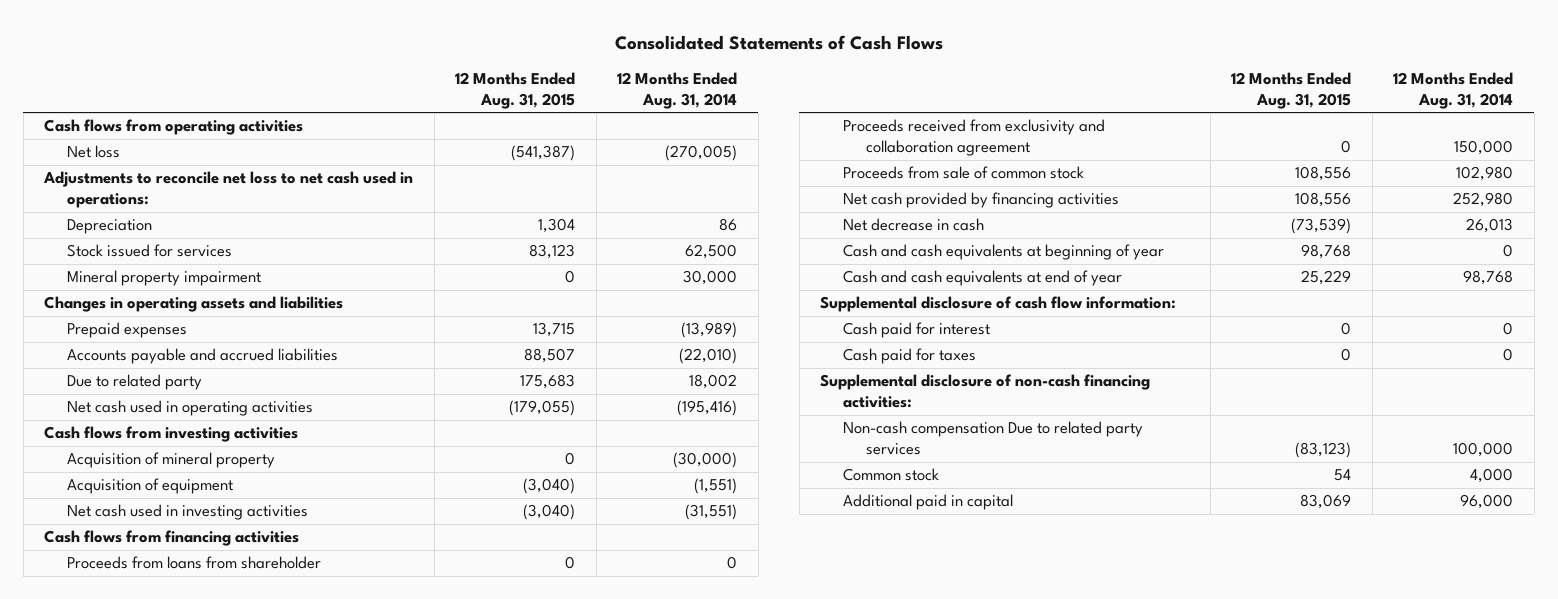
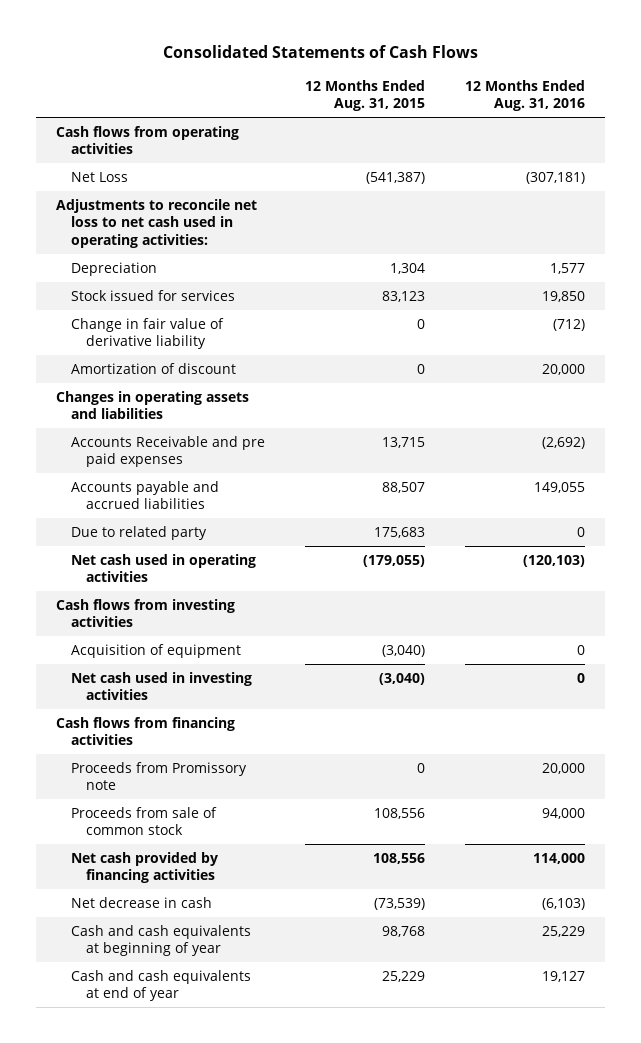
[617,71,738,109] 12 Months Ended Aug. 31, 2014 -> none
none -> [465,79,586,112] 12 Months Ended Aug. 31, 2016
[67,145,121,159] Net loss -> [71,171,129,182] Net Loss
[43,171,414,209] Adjustments to reconcile net loss to net cash used in operations: -> [56,198,258,248] Adjustments to reconcile net loss to net cash used in operating activities:
[67,270,262,287] Mineral property impairment -> none
none -> [71,317,225,350] Change in fair value of derivative liability
none -> [71,362,237,374] Amortization of discount
[67,322,188,339] Prepaid expenses -> [71,435,266,468] Accounts Receivable and pre paid expenses
[67,452,276,469] Acquisition of mineral property -> none
[67,556,322,570] Proceeds from loans from shareholder -> none
[843,119,1106,157] Proceeds received from exclusivity and collaboration agreement -> none
none -> [71,761,248,791] Proceeds from Promissory note
[820,296,1177,313] Supplemental disclosure of cash flow information: -> none
[843,322,991,339] Cash paid for interest -> none
[843,348,977,365] Cash paid for taxes -> none
[820,374,1151,409] Supplemental disclosure of non-cash financing activities: -> none
[843,421,1144,456] Non-cash compensation Due to related party services -> none
[843,468,940,482] Common stock -> none
[843,494,1014,511] Additional paid in capital -> none

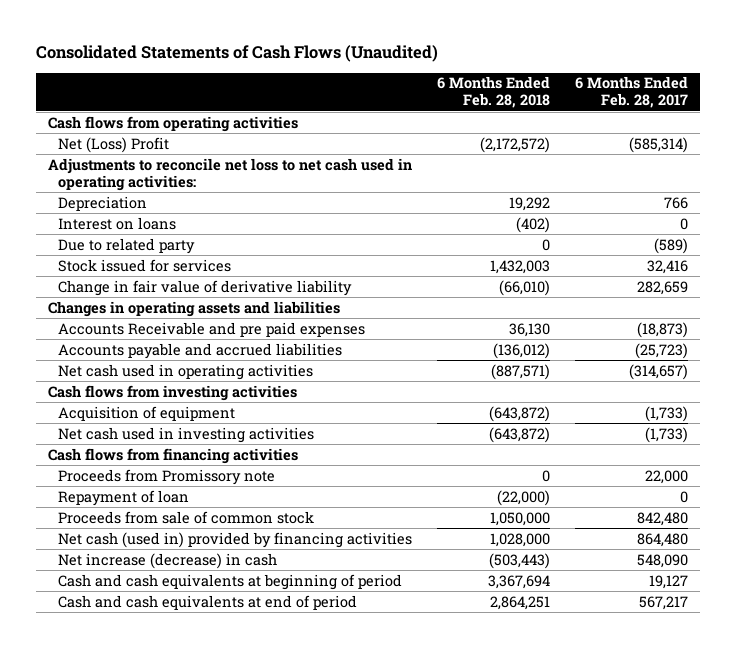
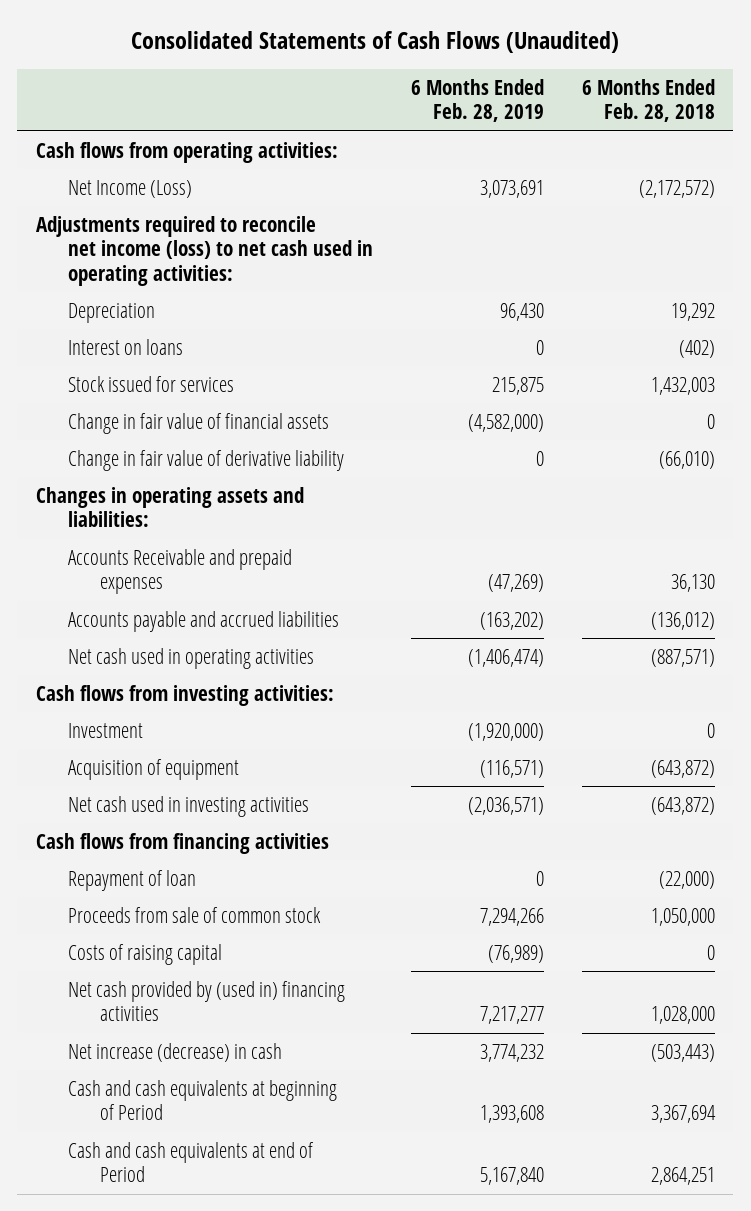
[574,76,688,109] 6 Months Ended Feb. 28, 2017 -> none
none -> [410,78,544,123] 6 Months Ended Feb. 28, 2019
[48,115,299,132] Cash flows from operating activities -> [36,141,339,163] Cash flows from operating activities:
[58,136,170,153] Net (Loss) Profit -> [68,179,193,198] Net Income (Loss)
[48,157,413,191] Adjustments to reconcile net loss to net cash used in operating activities: -> [36,215,374,286] Adjustments required to reconcile net income (loss) to net cash used in operating activities:
[58,237,196,254] Due to related party -> none
none -> [68,412,330,434] Change in fair value of financial assets
[48,300,341,317] Changes in operating assets and liabilities -> [36,486,305,528] Changes in operating assets and liabilities:
[58,321,366,337] Accounts Receivable and pre paid expenses -> [68,548,293,595] Accounts Receivable and prepaid expenses
[48,384,298,401] Cash flows from investing activities -> [36,684,335,706] Cash flows from investing activities:
none -> [68,722,144,738] Investment
[58,468,276,485] Proceeds from Promissory note -> none
none -> [68,943,223,965] Costs of raising capital
[58,531,413,548] Net cash (used in) provided by financing activities -> [68,980,346,1022] Net cash provided by (used in) financing activities
[58,573,403,590] Cash and cash equivalents at beginning of period -> [68,1079,338,1121] Cash and cash equivalents at beginning of Period
[58,594,358,610] Cash and cash equivalents at end of period -> [68,1141,315,1183] Cash and cash equivalents at end of Period

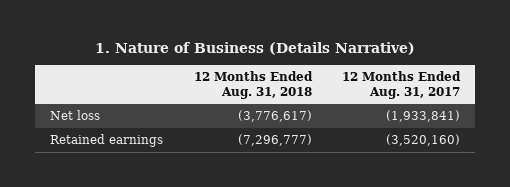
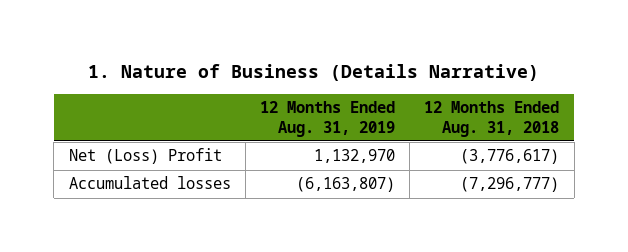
[341,70,461,99] 12 Months Ended Aug. 31, 2017 -> none
none -> [259,100,395,137] 12 Months Ended Aug. 31, 2019
[50,110,101,121] Net loss -> [68,148,222,165] Net (Loss) Profit
[50,134,164,148] Retained earnings -> [68,176,231,190] Accumulated losses

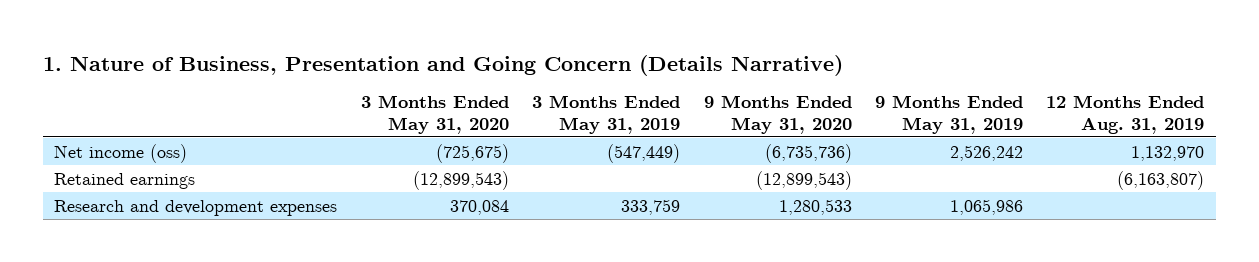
[87,64,539,82] 1. Nature of Business (Details Narrative) -> [42,54,843,76] 1. Nature of Business, Presentation and Going Concern (Details Narrative)
[424,100,560,137] 12 Months Ended Aug. 31, 2018 -> none
none -> [360,95,509,134] 3 Months Ended May 31, 2020
none -> [532,95,681,134] 3 Months Ended May 31, 2019
none -> [703,95,852,134] 9 Months Ended May 31, 2020
none -> [874,95,1023,134] 9 Months Ended May 31, 2019
[68,148,222,165] Net (Loss) Profit -> [54,143,188,163] Net income (oss)
[68,176,231,190] Accumulated losses -> [54,172,196,189] Retained earnings
none -> [54,199,338,216] Research and development expenses

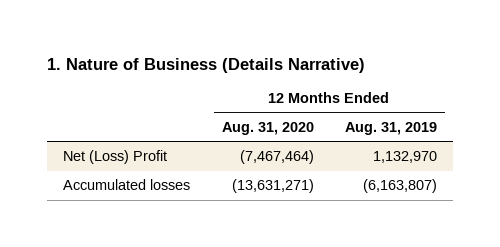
[42,54,843,76] 1. Nature of Business, Presentation and Going Concern (Details Narrative) -> [47,57,366,73] 1. Nature of Business (Details Narrative)
[360,95,509,134] 3 Months Ended May 31, 2020 -> none
[532,95,681,134] 3 Months Ended May 31, 2019 -> none
[703,95,852,134] 9 Months Ended May 31, 2020 -> none
[874,95,1023,134] 9 Months Ended May 31, 2019 -> none
none -> [221,121,314,135] Aug. 31, 2020
[54,199,338,216] Research and development expenses -> none
[54,143,188,163] Net income (oss) -> [63,150,168,165] Net (Loss) Profit
[54,172,196,189] Retained earnings -> [63,179,191,191] Accumulated losses

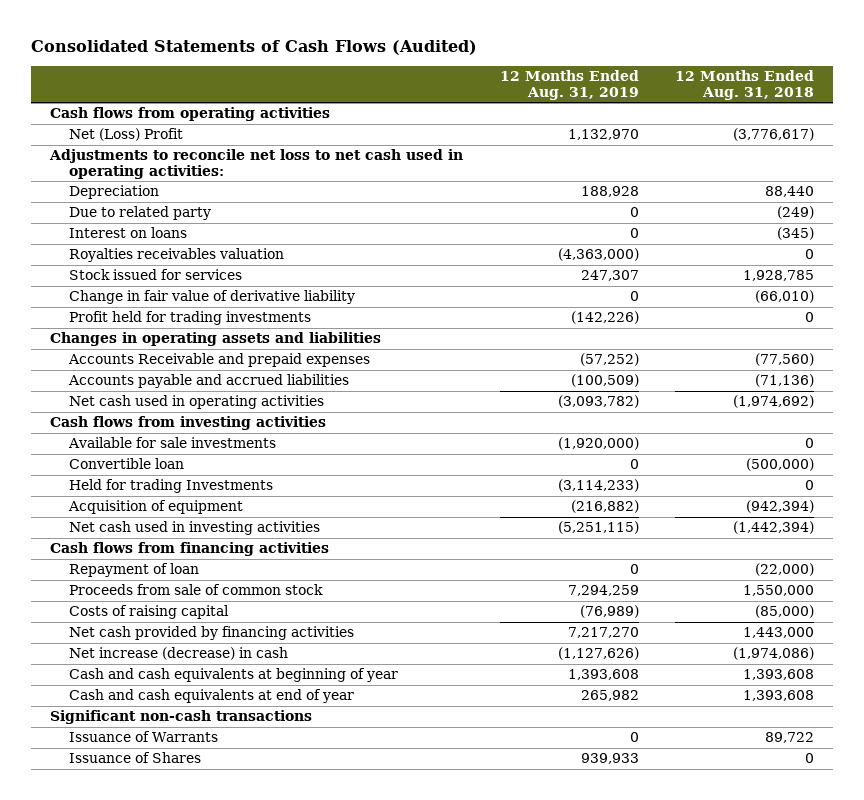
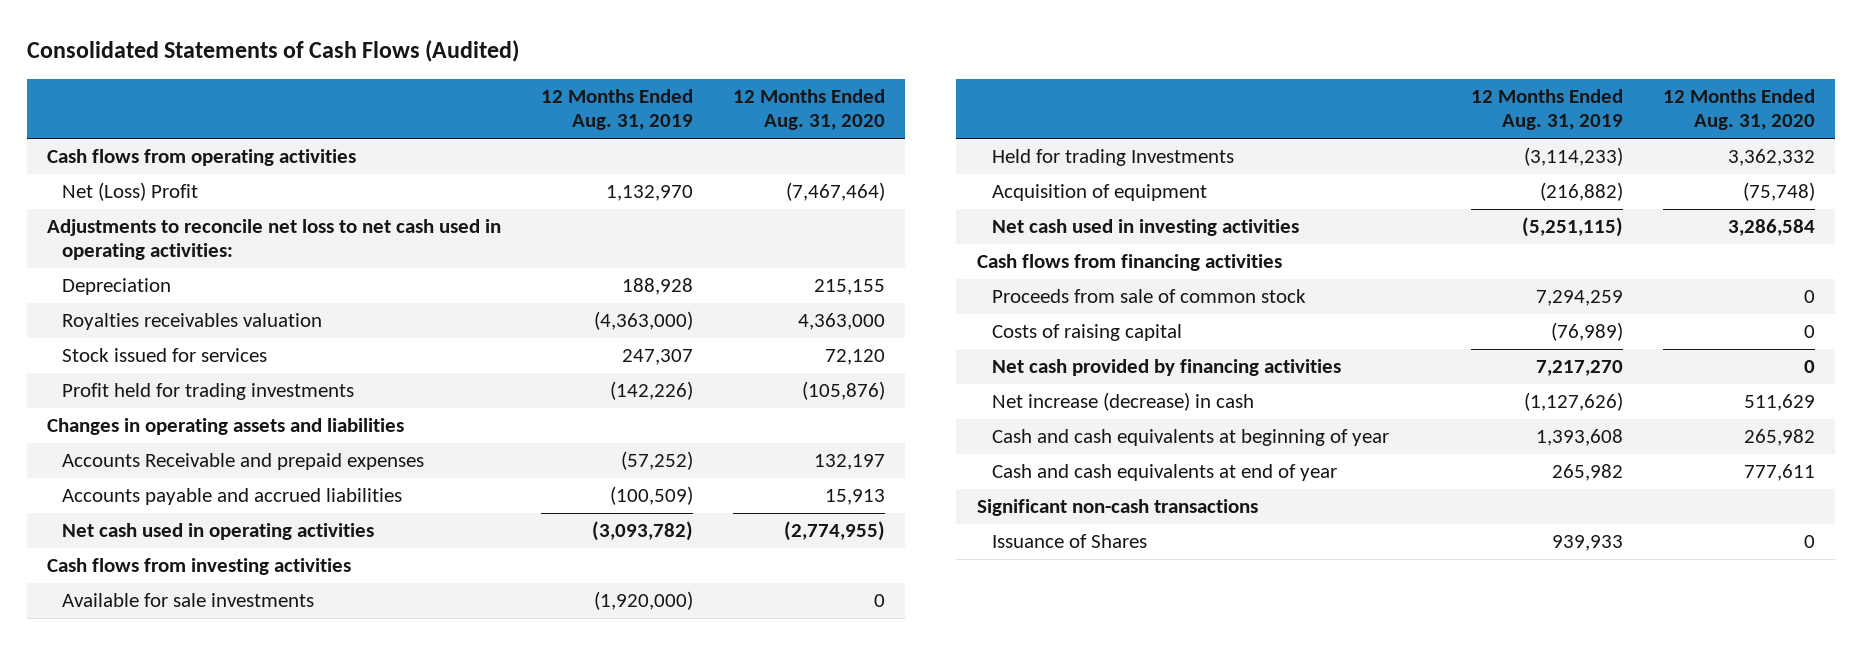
[675,69,815,100] 12 Months Ended Aug. 31, 2018 -> none
none -> [733,88,886,131] 12 Months Ended Aug. 31, 2020
[69,206,212,221] Due to related party -> none
[69,227,188,239] Interest on loans -> none
[69,290,356,305] Change in fair value of derivative liability -> none
[69,458,185,470] Convertible loan -> none
[69,563,200,578] Repayment of loan -> none
[69,731,219,743] Issuance of Warrants -> none

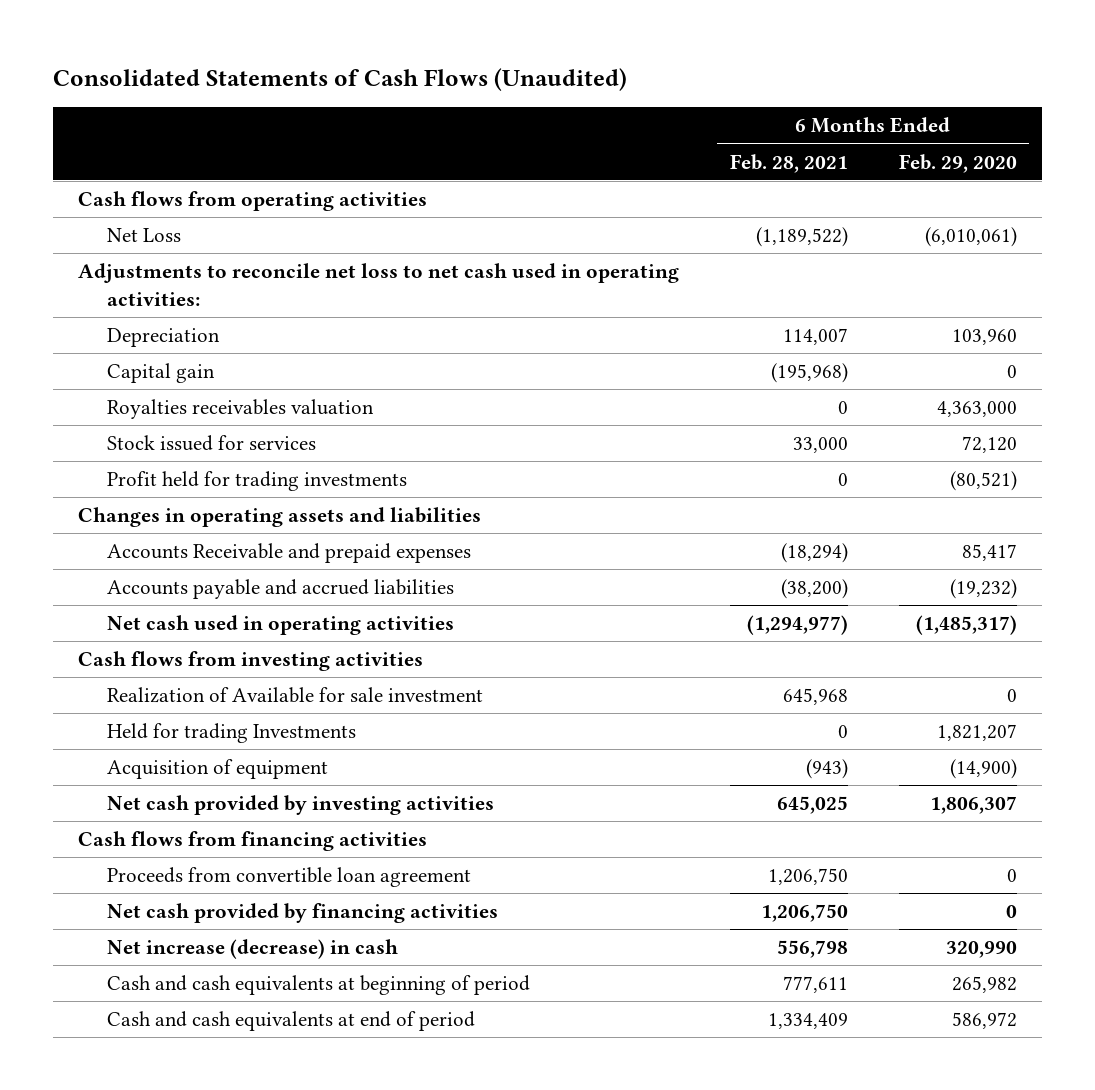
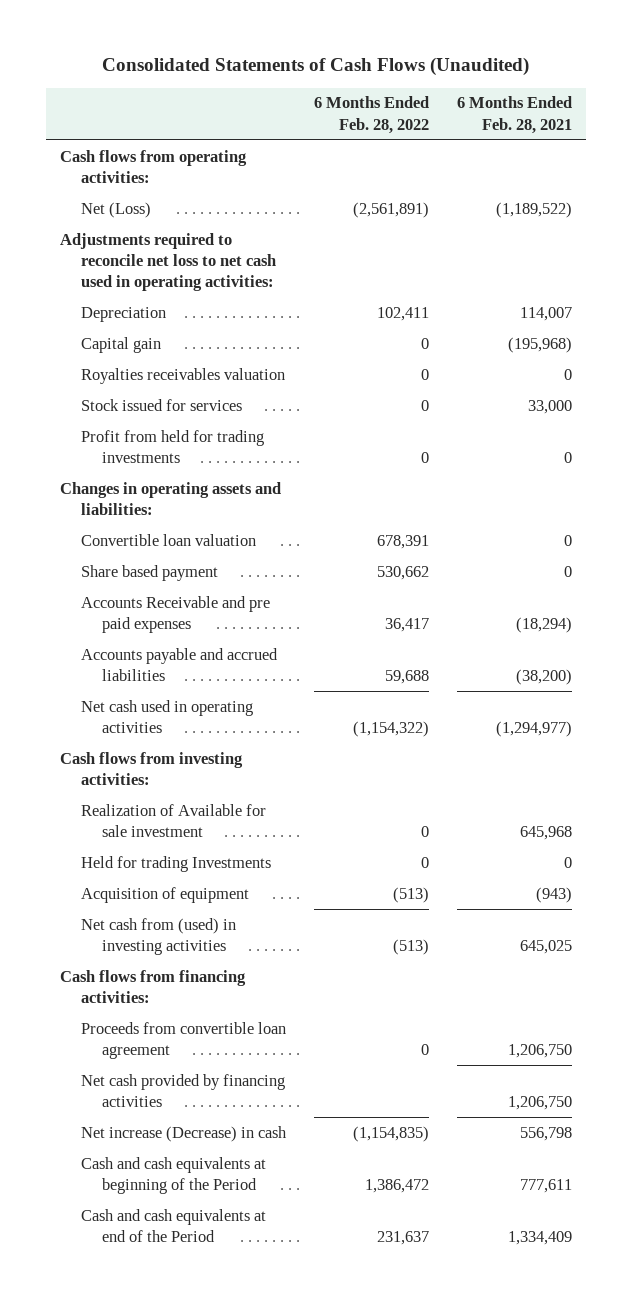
[898,153,1017,173] Feb. 29, 2020 -> none
none -> [313,96,429,134] 6 Months Ended Feb. 28, 2022
[78,191,428,212] Cash flows from operating activities -> [59,149,247,183] Cash flows from operating activities:
[107,228,182,243] Net Loss -> [80,201,151,218] Net (Loss)
[78,263,680,306] Adjustments to reconcile net loss to net cash used in operating activities: -> [59,232,276,292] Adjustments required to reconcile net loss to net cash used in operating activities:
[107,471,408,492] Profit held for trading investments -> [80,429,264,463] Profit from held for trading investments
[78,507,482,528] Changes in operating assets and liabilities -> [59,481,281,515] Changes in operating assets and liabilities:
none -> [80,533,256,546] Convertible loan valuation
none -> [80,564,218,581] Share based payment
[107,543,472,564] Accounts Receivable and prepaid expenses -> [80,595,270,633] Accounts Receivable and pre paid expenses
[78,651,424,672] Cash flows from investing activities -> [59,751,243,785] Cash flows from investing activities:
[107,795,495,816] Net cash provided by investing activities -> [80,917,236,955] Net cash from (used) in investing activities
[78,831,428,852] Cash flows from financing activities -> [59,969,246,1003] Cash flows from financing activities:
[107,939,399,960] Net increase (decrease) in cash -> [80,1125,287,1142] Net increase (Decrease) in cash
[107,975,531,996] Cash and cash equivalents at beginning of period -> [80,1156,266,1194] Cash and cash equivalents at beginning of the Period
[107,1011,476,1032] Cash and cash equivalents at end of period -> [80,1208,266,1242] Cash and cash equivalents at end of the Period

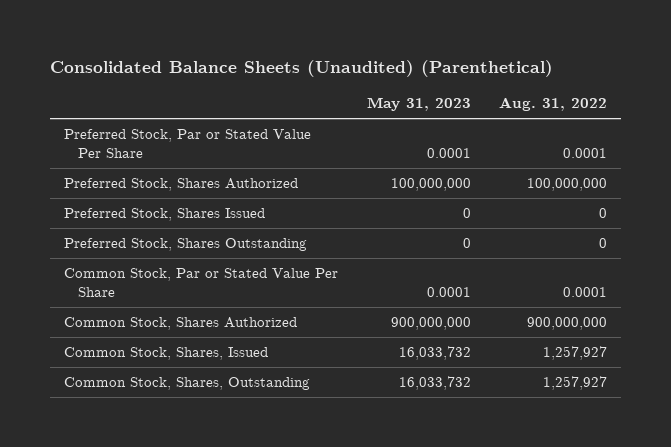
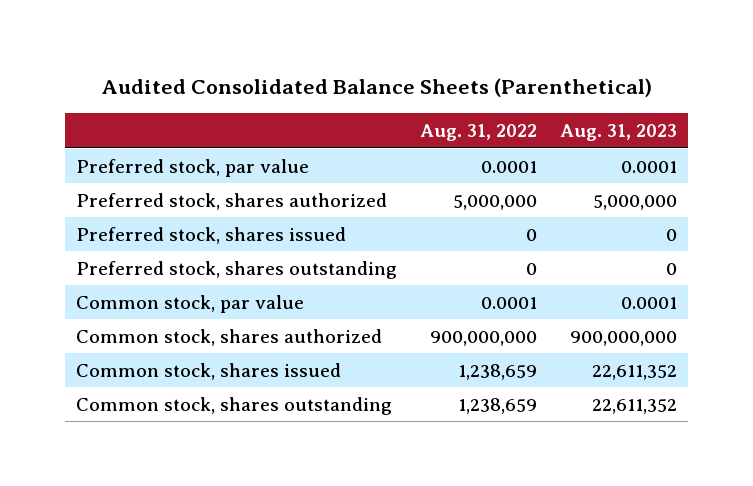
[50,60,554,78] Consolidated Balance Sheets (Unaudited) (Parenthetical) -> [101,78,652,98] Audited Consolidated Balance Sheets (Parenthetical)
[366,97,471,112] May 31, 2023 -> none
none -> [559,123,677,141] Aug. 31, 2023
[64,129,312,158] Preferred Stock, Par or Stated Value Per Share -> [76,158,310,177] Preferred stock, par value
[64,178,299,192] Preferred Stock, Shares Authorized -> [76,192,388,210] Preferred stock, shares authorized
[527,178,608,192] 100,000,000 -> [453,194,538,210] 5,000,000
[64,208,266,222] Preferred Stock, Shares Issued -> [76,226,347,244] Preferred stock, shares issued
[64,238,308,252] Preferred Stock, Shares Outstanding -> [76,260,398,279] Preferred stock, shares outstanding
[64,268,339,297] Common Stock, Par or Stated Value Per Share -> [76,294,305,313] Common stock, par value
[64,317,298,331] Common Stock, Shares Authorized -> [76,328,383,346] Common stock, shares authorized
[64,347,269,361] Common Stock, Shares, Issued -> [76,362,342,380] Common stock, shares issued
[543,346,608,361] 1,257,927 -> [458,363,538,380] 1,238,659
[64,377,311,391] Common Stock, Shares, Outstanding -> [76,396,393,415] Common stock, shares outstanding
[543,376,608,391] 1,257,927 -> [458,397,538,414] 1,238,659

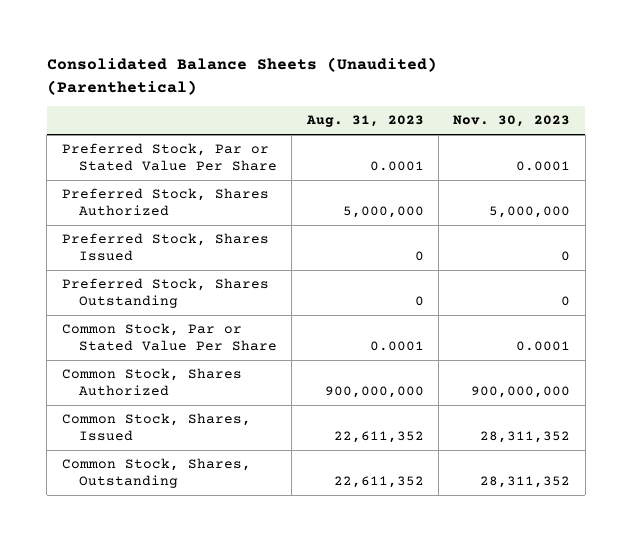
[101,78,652,98] Audited Consolidated Balance Sheets (Parenthetical) -> [46,57,437,95] Consolidated Balance Sheets (Unaudited) (Parenthetical)
[420,123,538,141] Aug. 31, 2022 -> none
none -> [453,115,571,128] Nov. 30, 2023
[76,158,310,177] Preferred stock, par value -> [61,143,277,172] Preferred Stock, Par or Stated Value Per Share
[76,192,388,210] Preferred stock, shares authorized -> [61,188,269,217] Preferred Stock, Shares Authorized
[76,226,347,244] Preferred stock, shares issued -> [61,233,269,262] Preferred Stock, Shares Issued
[76,260,398,279] Preferred stock, shares outstanding -> [61,278,269,309] Preferred Stock, Shares Outstanding
[76,294,305,313] Common stock, par value -> [61,323,277,352] Common Stock, Par or Stated Value Per Share
[76,328,383,346] Common stock, shares authorized -> [61,368,242,397] Common Stock, Shares Authorized
[76,362,342,380] Common stock, shares issued -> [61,413,251,442] Common Stock, Shares, Issued
[76,396,393,415] Common stock, shares outstanding -> [61,458,251,489] Common Stock, Shares, Outstanding

